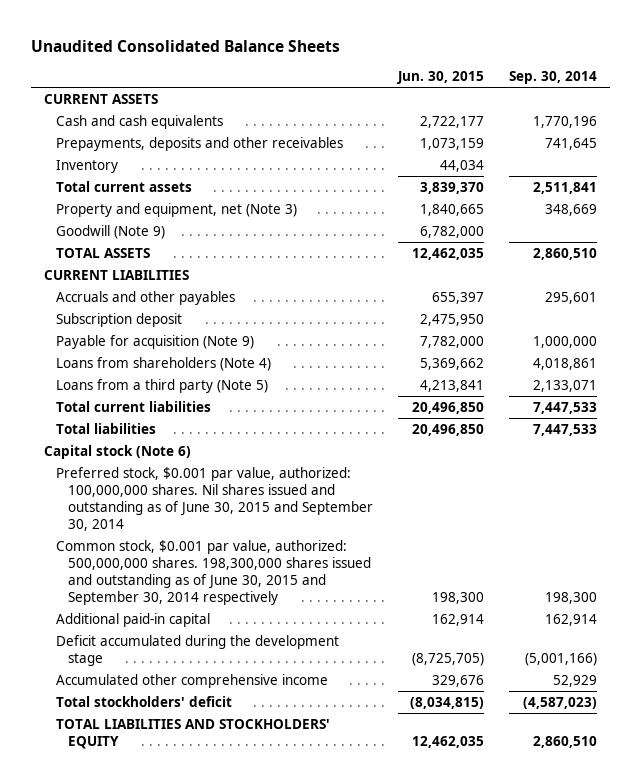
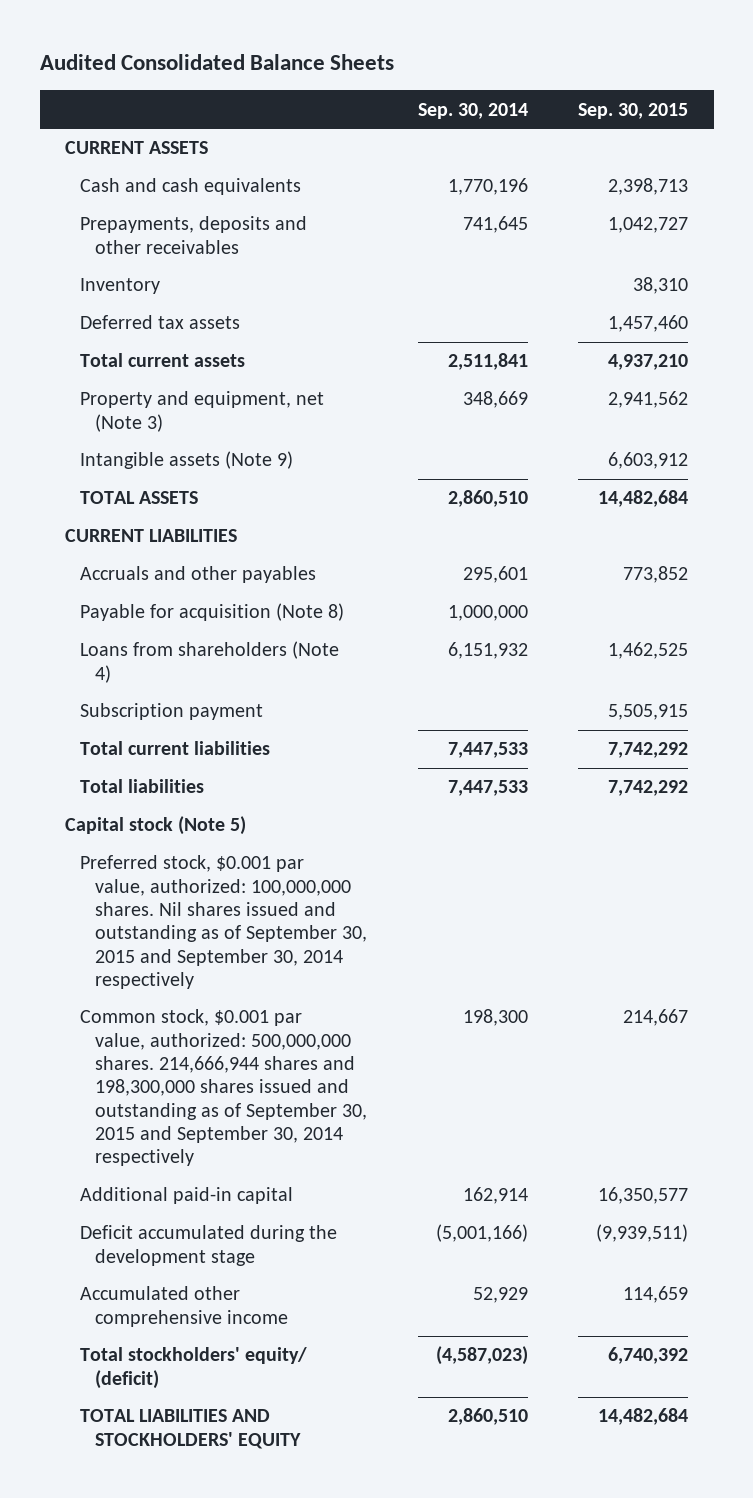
[30,40,340,53] Unaudited Consolidated Balance Sheets -> [39,54,394,71] Audited Consolidated Balance Sheets
[397,71,485,85] Jun. 30, 2015 -> none
none -> [578,102,689,119] Sep. 30, 2015
none -> [79,315,240,330] Deferred tax assets
[55,224,165,239] Goodwill (Note 9) -> none
none -> [79,451,293,470] Intangible assets (Note 9)
[55,312,182,327] Subscription deposit -> none
[55,378,268,393] Loans from a third party (Note 5) -> none
[55,334,254,349] Payable for acquisition (Note 9) -> [79,603,344,622] Payable for acquisition (Note 8)
[533,357,598,370] 4,018,861 -> [447,642,528,660] 6,151,932
none -> [79,703,263,721] Subscription payment
[43,444,191,459] Capital stock (Note 6) -> [65,816,247,836] Capital stock (Note 5)
[55,466,373,532] Preferred stock, $0.001 par value, authorized: 100,000,000 shares. Nil shares issued and outstanding as of June 30, 2015 and September 30, 2014 -> [79,855,367,989] Preferred stock, $0.001 par value, authorized: 100,000,000 shares. Nil shares issued and outstanding as of September 30, 2015 and September 30, 2014 respectively
[55,539,371,606] Common stock, $0.001 par value, authorized: 500,000,000 shares. 198,300,000 shares issued and outstanding as of June 30, 2015 and September 30, 2014 respectively -> [79,1009,367,1167] Common stock, $0.001 par value, authorized: 500,000,000 shares. 214,666,944 shares and 198,300,000 shares issued and outstanding as of September 30, 2015 and September 30, 2014 respectively
[55,695,232,707] Total stockholders' deficit -> [79,1347,307,1389] Total stockholders' equity/ (deficit)

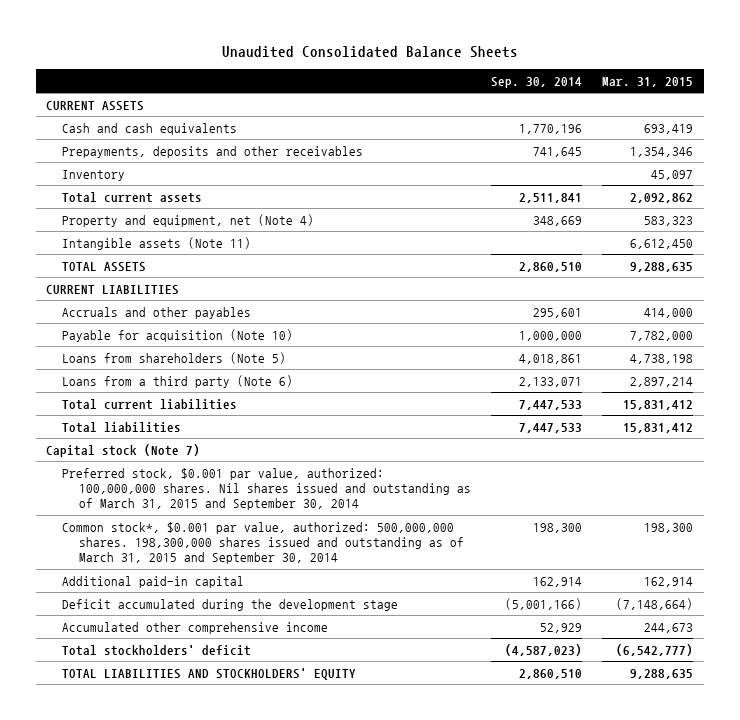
[39,54,394,71] Audited Consolidated Balance Sheets -> [221,46,518,59] Unaudited Consolidated Balance Sheets
[578,102,689,119] Sep. 30, 2015 -> none
none -> [602,76,694,87] Mar. 31, 2015
[79,315,240,330] Deferred tax assets -> none
[79,391,324,432] Property and equipment, net (Note 3) -> [62,213,315,227] Property and equipment, net (Note 4)
[79,451,293,470] Intangible assets (Note 9) -> [62,236,252,250] Intangible assets (Note 11)
[79,703,263,721] Subscription payment -> none
[79,603,344,622] Payable for acquisition (Note 8) -> [62,328,294,342] Payable for acquisition (Note 10)
[79,641,339,683] Loans from shareholders (Note 4) -> [62,351,287,364] Loans from shareholders (Note 5)
[447,642,528,660] 6,151,932 -> [518,353,582,364] 4,018,861
none -> [62,374,294,388] Loans from a third party (Note 6)
[65,816,247,836] Capital stock (Note 5) -> [46,443,201,457] Capital stock (Note 7)
[79,855,367,989] Preferred stock, $0.001 par value, authorized: 100,000,000 shares. Nil shares issued and outstanding as of September 30, 2015 and September 30, 2014 respectively -> [62,467,471,511] Preferred stock, $0.001 par value, authorized: 100,000,000 shares. Nil shares issued and outstanding as of March 31, 2015 and September 30, 2014
[79,1009,367,1167] Common stock, $0.001 par value, authorized: 500,000,000 shares. 214,666,944 shares and 198,300,000 shares issued and outstanding as of September 30, 2015 and September 30, 2014 respectively -> [62,521,464,565] Common stock*, $0.001 par value, authorized: 500,000,000 shares. 198,300,000 shares issued and outstanding as of March 31, 2015 and September 30, 2014
[79,1347,307,1389] Total stockholders' equity/ (deficit) -> [62,644,252,656] Total stockholders' deficit

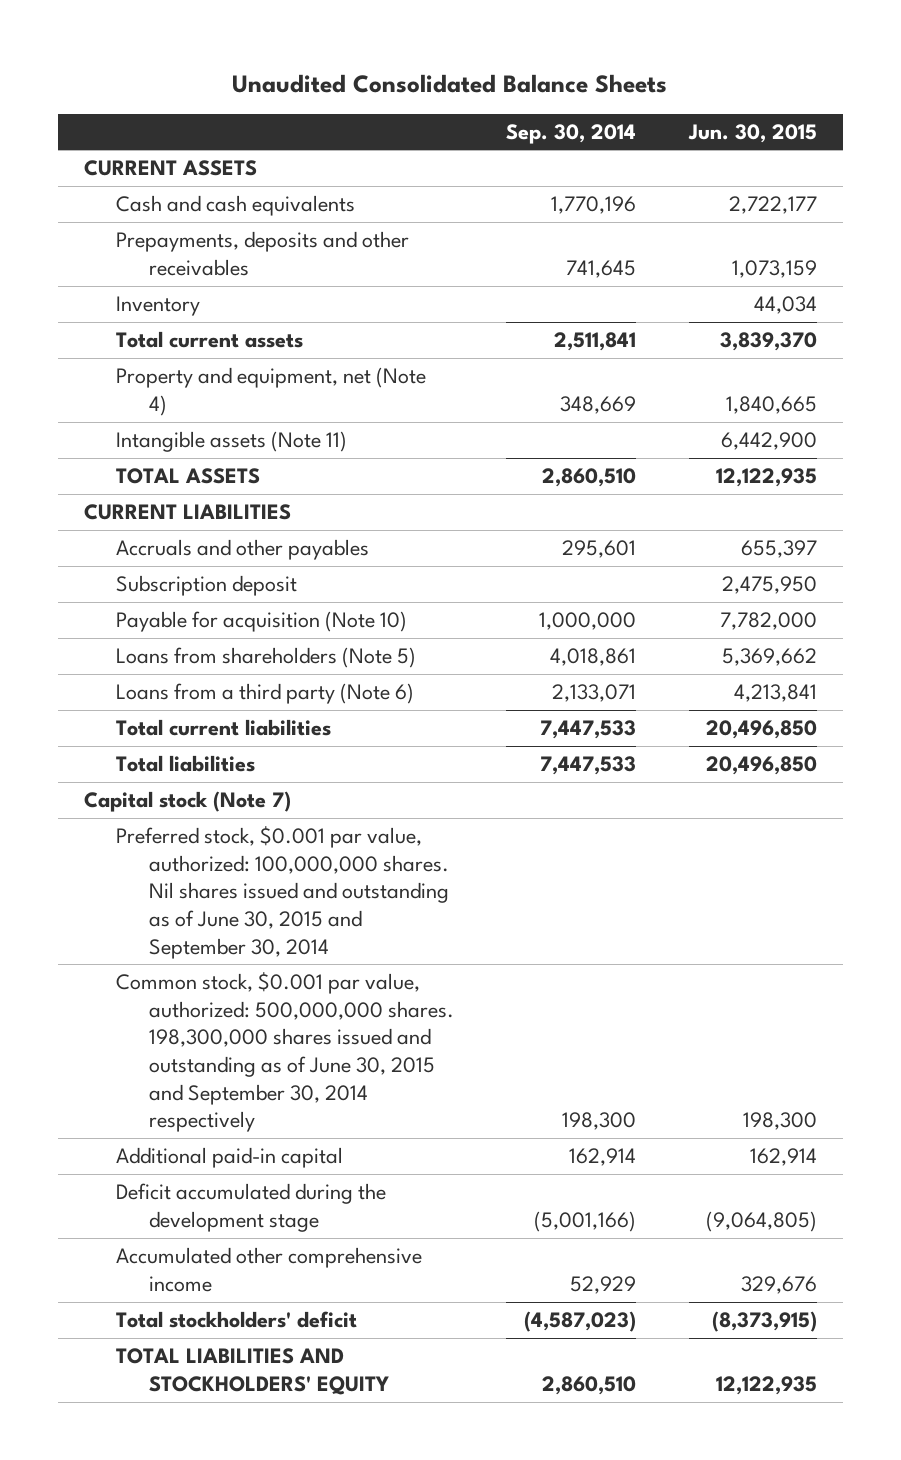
[602,76,694,87] Mar. 31, 2015 -> none
none -> [687,123,817,143] Jun. 30, 2015
none -> [116,575,298,597] Subscription deposit
[62,467,471,511] Preferred stock, $0.001 par value, authorized: 100,000,000 shares. Nil shares issued and outstanding as of March 31, 2015 and September 30, 2014 -> [116,826,449,959] Preferred stock, $0.001 par value, authorized: 100,000,000 shares. Nil shares issued and outstanding as of June 30, 2015 and September 30, 2014
[62,521,464,565] Common stock*, $0.001 par value, authorized: 500,000,000 shares. 198,300,000 shares issued and outstanding as of March 31, 2015 and September 30, 2014 -> [116,972,454,1133] Common stock, $0.001 par value, authorized: 500,000,000 shares. 198,300,000 shares issued and outstanding as of June 30, 2015 and September 30, 2014 respectively

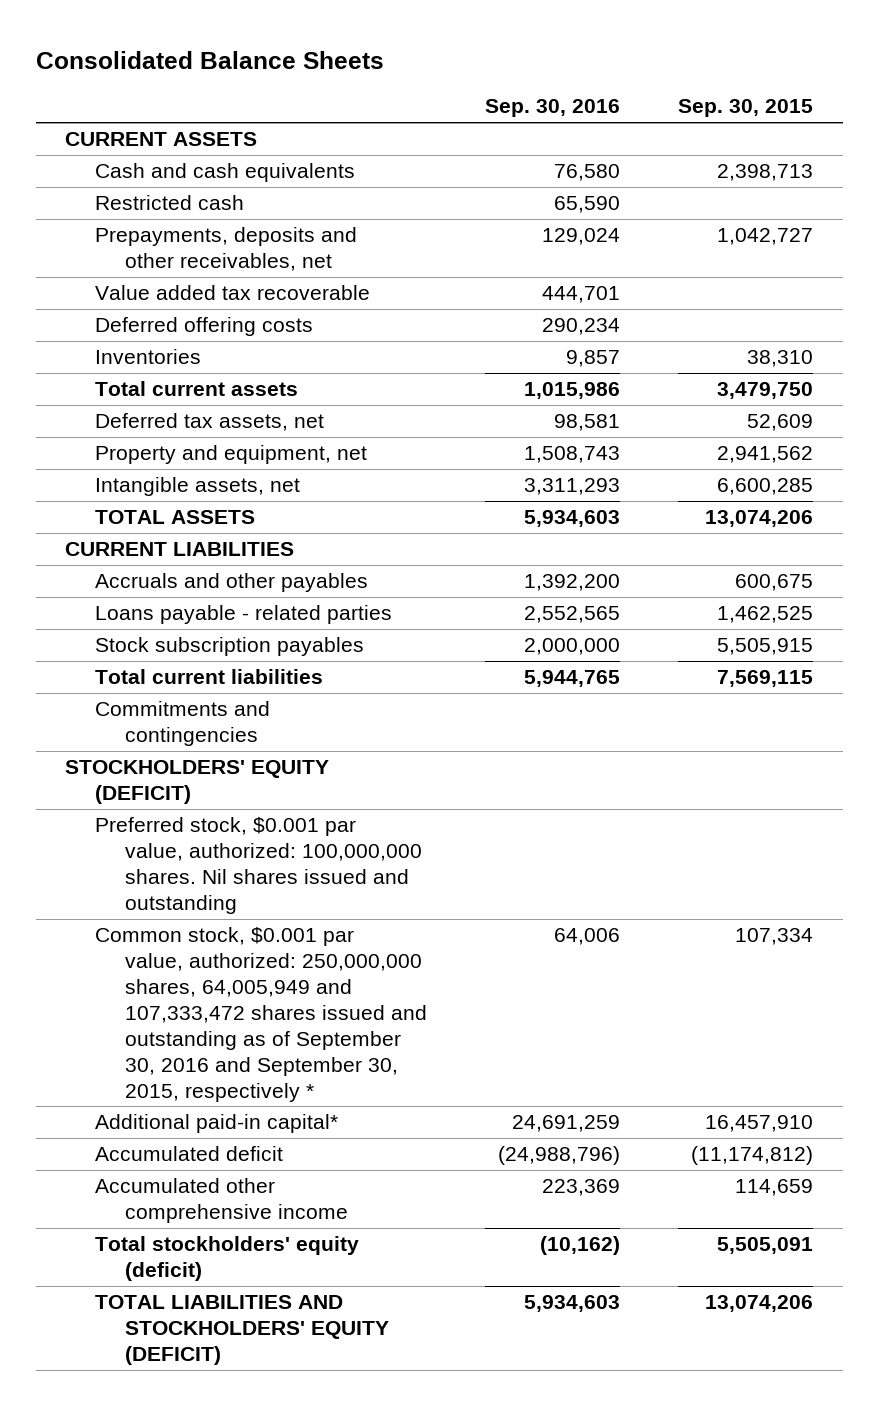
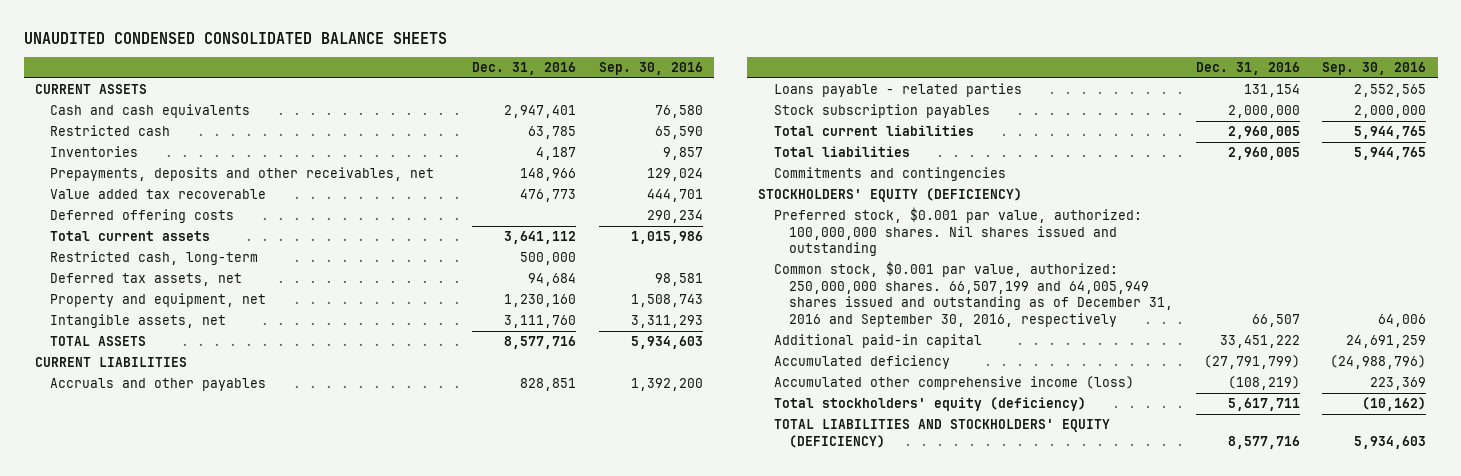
[35,50,384,69] Consolidated Balance Sheets -> [23,31,447,44] UNAUDITED CONDENSED CONSOLIDATED BALANCE SHEETS
[678,99,814,118] Sep. 30, 2015 -> none
none -> [472,61,577,75] Dec. 31, 2016
[94,349,201,365] Inventories -> [50,146,139,158] Inventories
none -> [50,251,259,266] Restricted cash, long-term
none -> [773,146,910,158] Total liabilities
[65,760,330,805] STOCKHOLDERS' EQUITY (DEFICIT) -> [758,188,1023,203] STOCKHOLDERS' EQUITY (DEFICIENCY)
[94,927,427,1102] Common stock, $0.001 par value, authorized: 250,000,000 shares, 64,005,949 and 107,333,472 shares issued and outstanding as of September 30, 2016 and September 30, 2015, respectively * -> [773,261,1173,327] Common stock, $0.001 par value, authorized: 250,000,000 shares. 66,507,199 and 64,005,949 shares issued and outstanding as of December 31, 2016 and September 30, 2016, respectively
[94,1114,338,1134] Additional paid-in capital* -> [773,334,982,349] Additional paid-in capital
[94,1146,283,1162] Accumulated deficit -> [773,355,950,370] Accumulated deficiency
[94,1178,348,1224] Accumulated other comprehensive income -> [773,376,1134,391] Accumulated other comprehensive income (loss)
[94,1236,359,1282] Total stockholders' equity (deficit) -> [773,397,1086,412] Total stockholders' equity (deficiency)
[94,1295,389,1366] TOTAL LIABILITIES AND STOCKHOLDERS' EQUITY (DEFICIT) -> [773,419,1110,448] TOTAL LIABILITIES AND STOCKHOLDERS' EQUITY (DEFICIENCY)

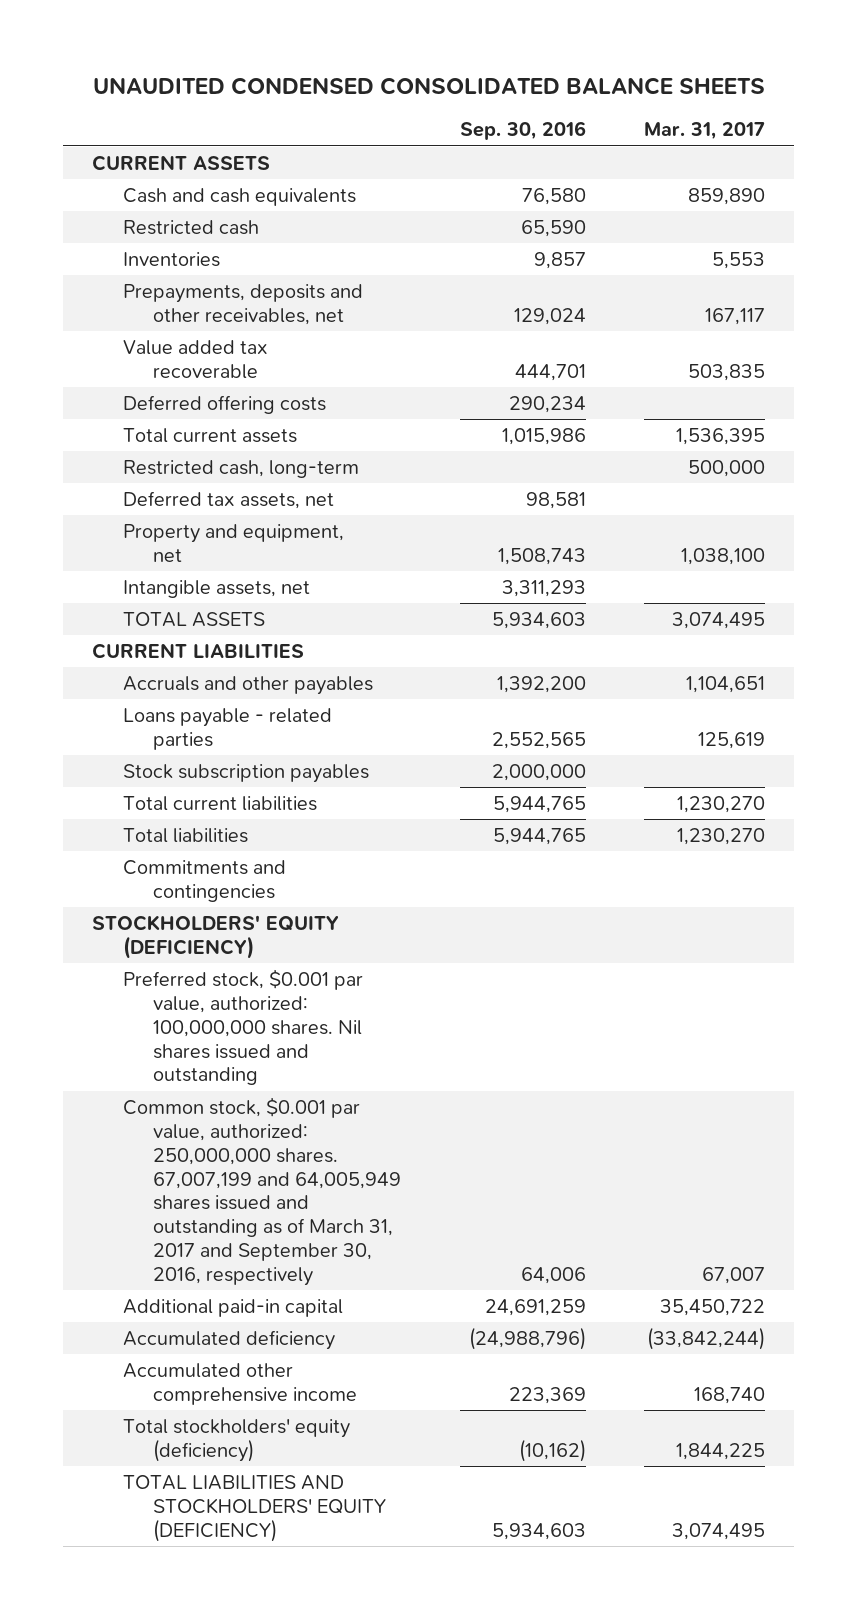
[472,61,577,75] Dec. 31, 2016 -> none
none -> [644,122,766,141] Mar. 31, 2017
[773,261,1173,327] Common stock, $0.001 par value, authorized: 250,000,000 shares. 66,507,199 and 64,005,949 shares issued and outstanding as of December 31, 2016 and September 30, 2016, respectively -> [122,1096,402,1287] Common stock, $0.001 par value, authorized: 250,000,000 shares. 67,007,199 and 64,005,949 shares issued and outstanding as of March 31, 2017 and September 30, 2016, respectively
[773,376,1134,391] Accumulated other comprehensive income (loss) -> [122,1362,358,1405] Accumulated other comprehensive income

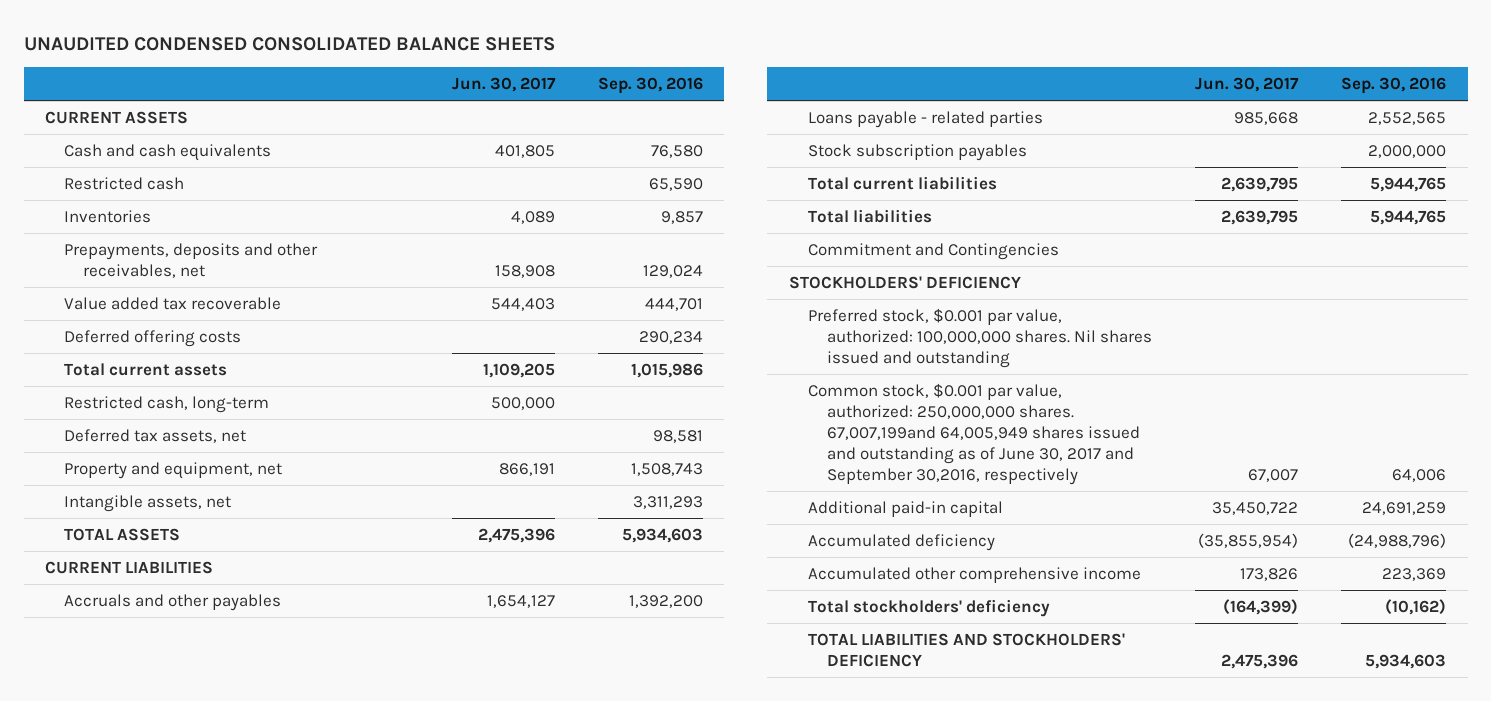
[644,122,766,141] Mar. 31, 2017 -> none
none -> [451,76,556,92] Jun. 30, 2017
[122,859,286,902] Commitments and contingencies -> [807,242,1059,260] Commitment and Contingencies
[92,914,340,959] STOCKHOLDERS' EQUITY (DEFICIENCY) -> [788,275,1021,289] STOCKHOLDERS' DEFICIENCY
[122,1096,402,1287] Common stock, $0.001 par value, authorized: 250,000,000 shares. 67,007,199 and 64,005,949 shares issued and outstanding as of March 31, 2017 and September 30, 2016, respectively -> [807,382,1140,485] Common stock, $0.001 par value, authorized: 250,000,000 shares. 67,007,199and 64,005,949 shares issued and outstanding as of June 30, 2017 and September 30,2016, respectively
[122,1418,350,1462] Total stockholders' equity (deficiency) -> [807,598,1050,617] Total stockholders' deficiency
[122,1474,387,1542] TOTAL LIABILITIES AND STOCKHOLDERS' EQUITY (DEFICIENCY) -> [807,632,1125,667] TOTAL LIABILITIES AND STOCKHOLDERS' DEFICIENCY

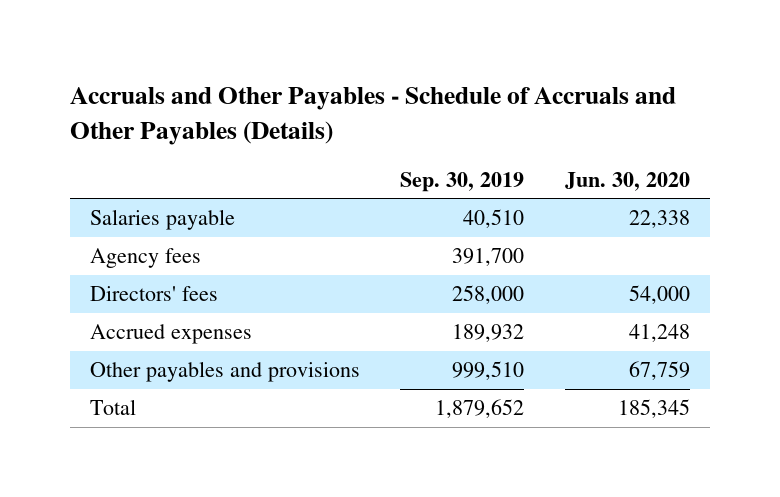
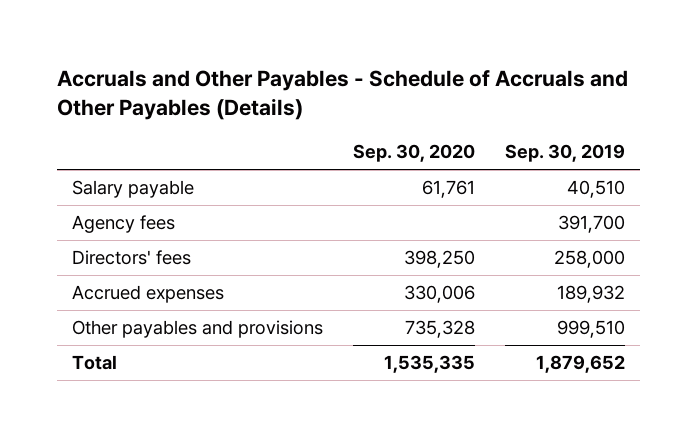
[564,171,690,191] Jun. 30, 2020 -> none
none -> [353,144,476,163] Sep. 30, 2020
[90,209,236,231] Salaries payable -> [72,180,195,199] Salary payable

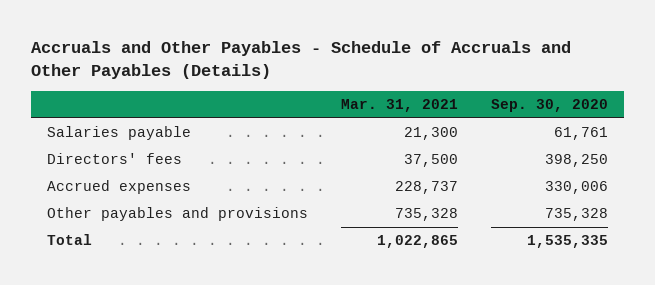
[505,144,626,163] Sep. 30, 2019 -> none
none -> [341,99,459,113] Mar. 31, 2021
[72,215,176,234] Agency fees -> none
[72,180,195,199] Salary payable -> [47,126,192,141] Salaries payable

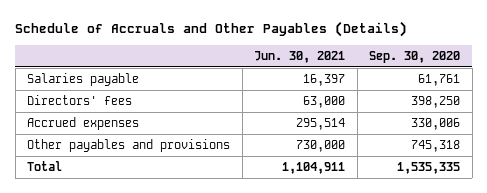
[30,41,571,80] Accruals and Other Payables - Schedule of Accruals and Other Payables (Details) -> [15,21,408,38] Schedule of Accruals and Other Payables (Details)
[341,99,459,113] Mar. 31, 2021 -> none
none -> [254,50,346,63] Jun. 30, 2021
[544,208,608,222] 735,328 -> [411,140,461,153] 745,318

